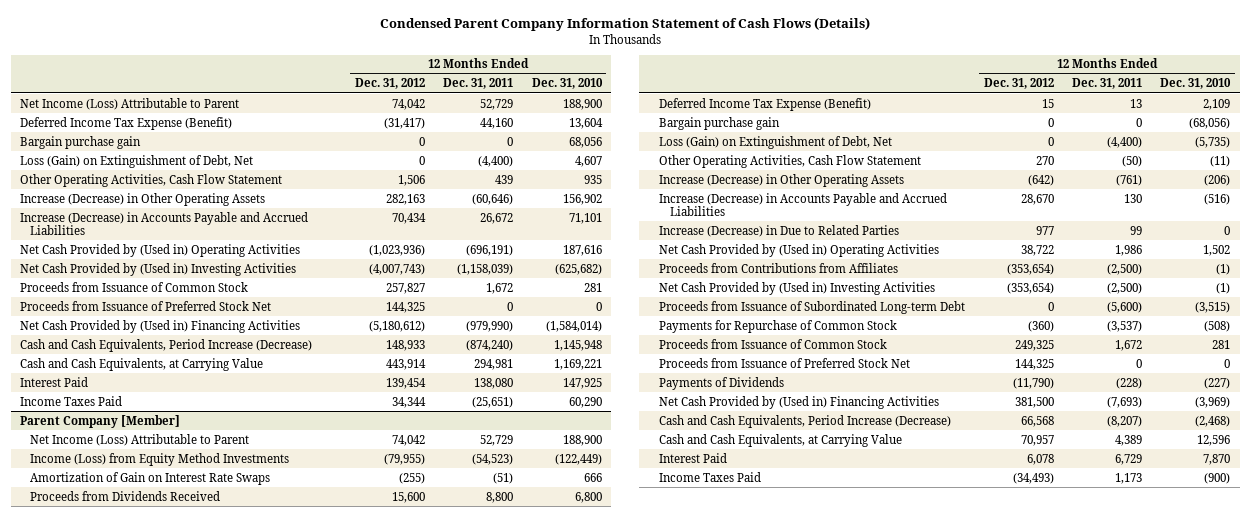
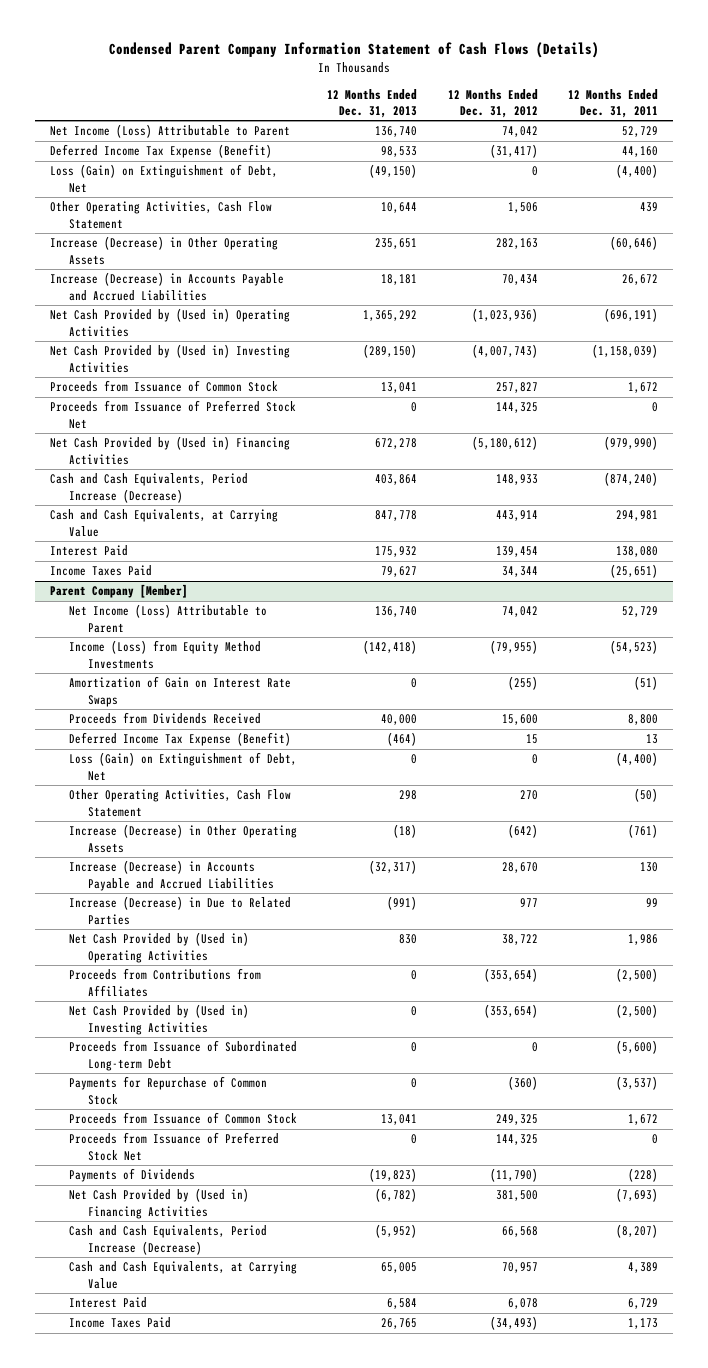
[531,78,603,90] Dec. 31, 2010 -> none
none -> [327,88,418,119] 12 Months Ended Dec. 31, 2013
[19,135,141,149] Bargain purchase gain -> none
[659,116,781,130] Bargain purchase gain -> none

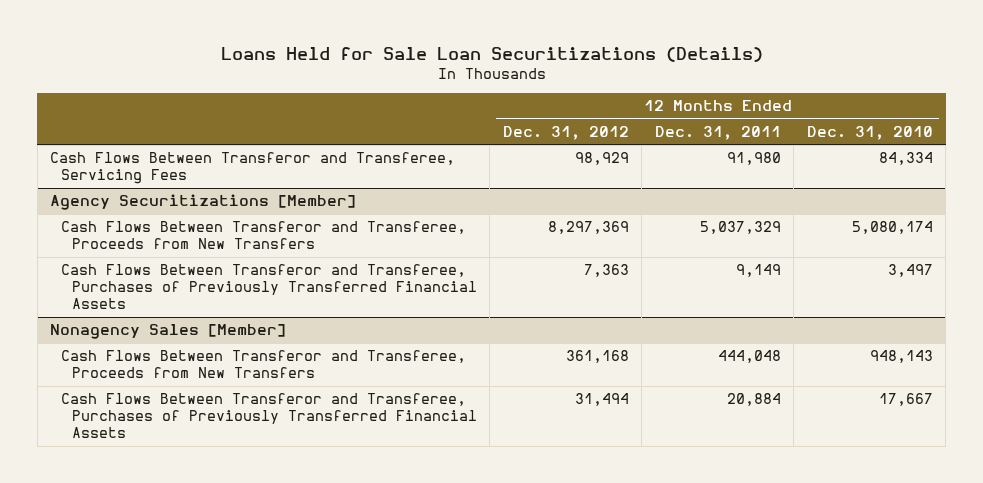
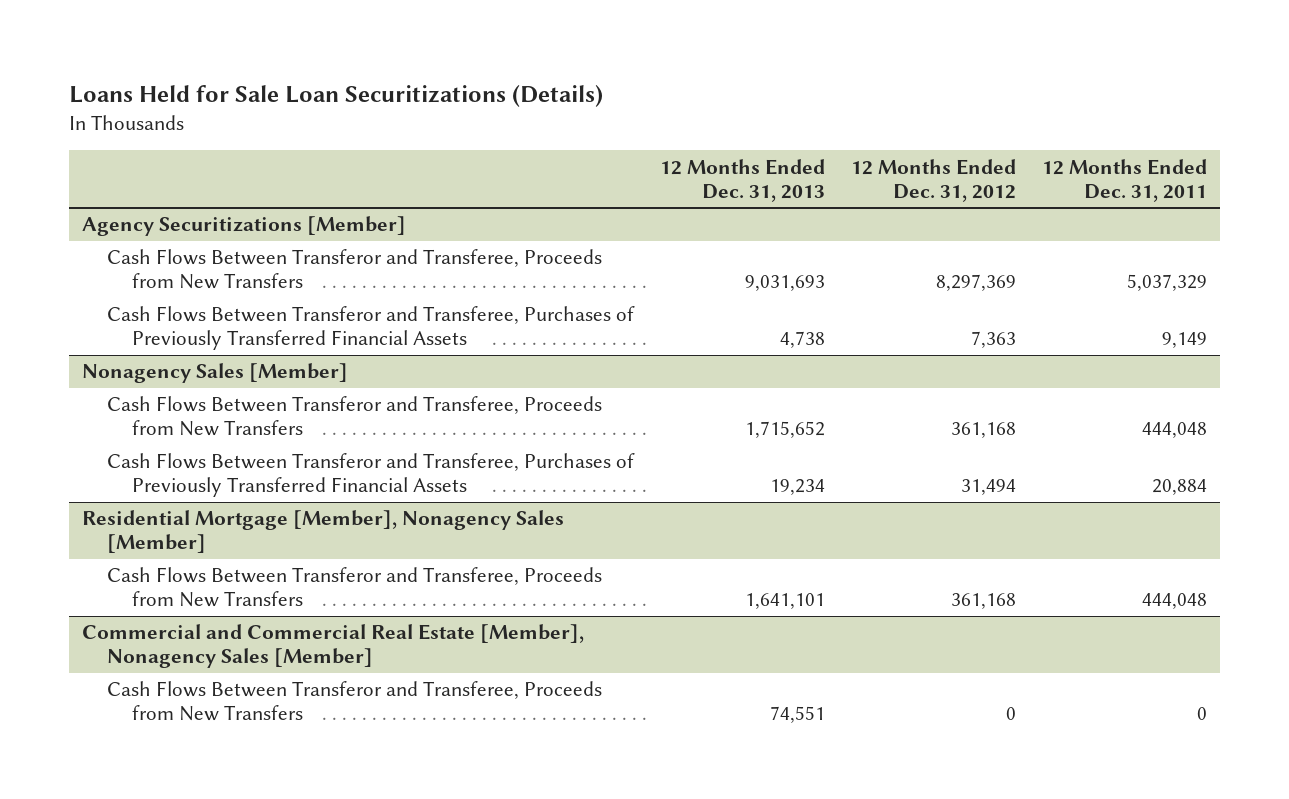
[806,125,933,140] Dec. 31, 2010 -> none
none -> [660,158,826,202] 12 Months Ended Dec. 31, 2013
[50,152,456,185] Cash Flows Between Transferor and Transferee, Servicing Fees -> none
none -> [82,510,565,554] Residential Mortgage [Member], Nonagency Sales [Member]
none -> [107,567,603,608] Cash Flows Between Transferor and Transferee, Proceeds from New Transfers
none -> [82,624,585,669] Commercial and Commercial Real Estate [Member], Nonagency Sales [Member]
none -> [107,681,603,722] Cash Flows Between Transferor and Transferee, Proceeds from New Transfers

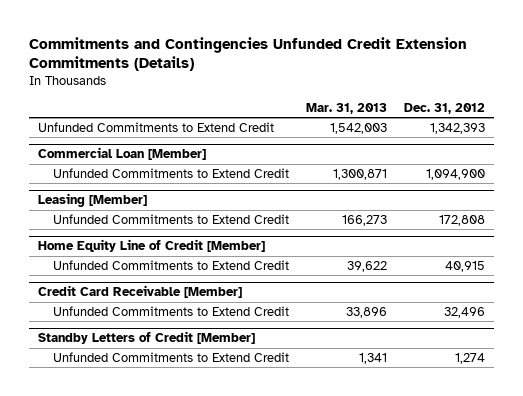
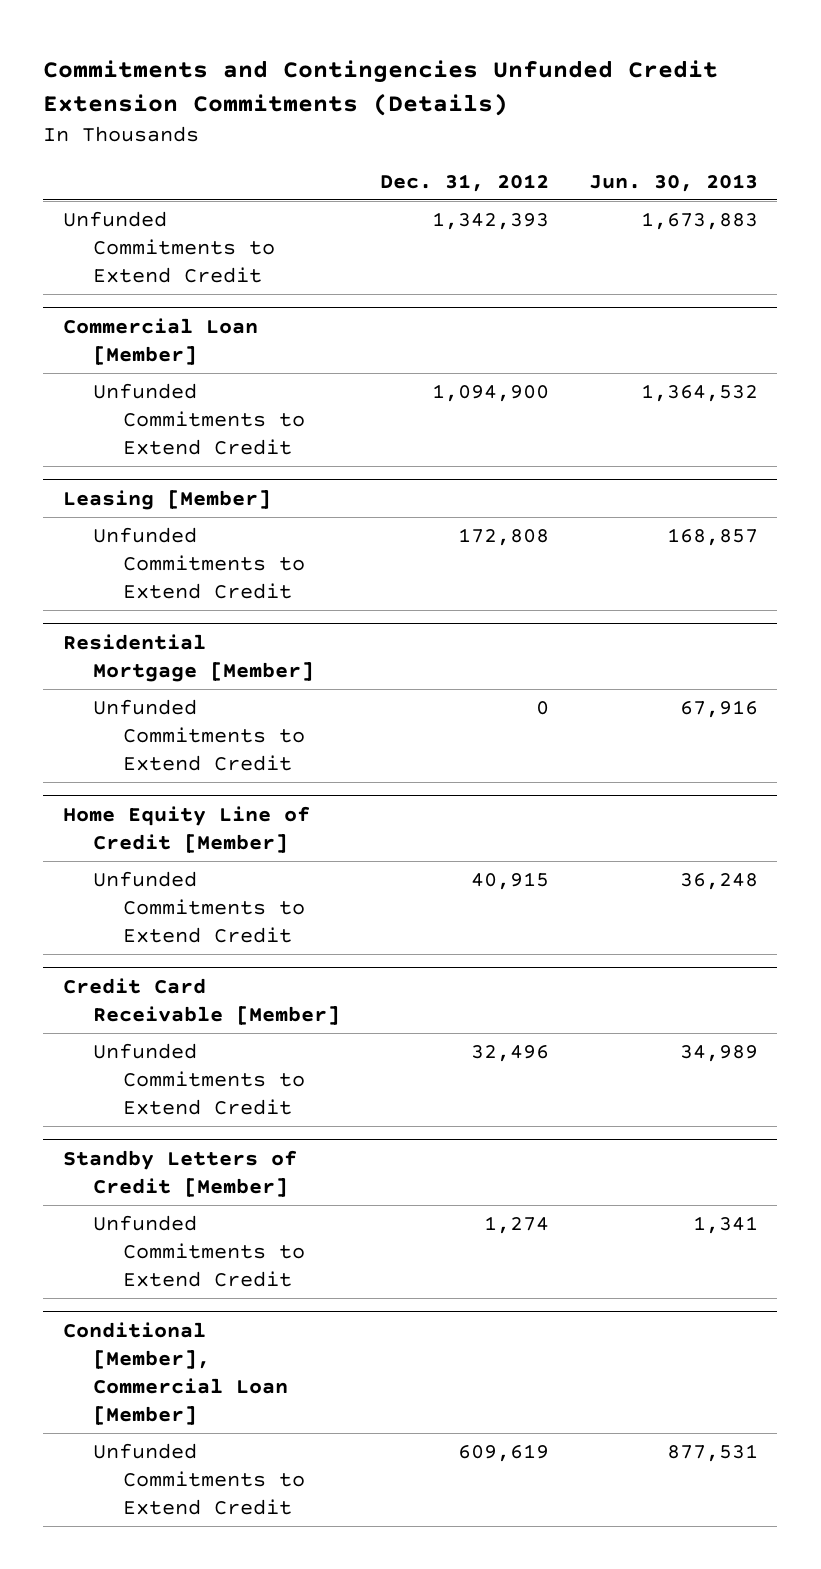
[306,102,388,114] Mar. 31, 2013 -> none
none -> [588,173,758,192] Jun. 30, 2013
none -> [63,634,315,682] Residential Mortgage [Member]
none -> [93,699,306,771] Unfunded Commitments to Extend Credit
none -> [63,1322,289,1425] Conditional [Member], Commercial Loan [Member]
none -> [93,1443,306,1515] Unfunded Commitments to Extend Credit

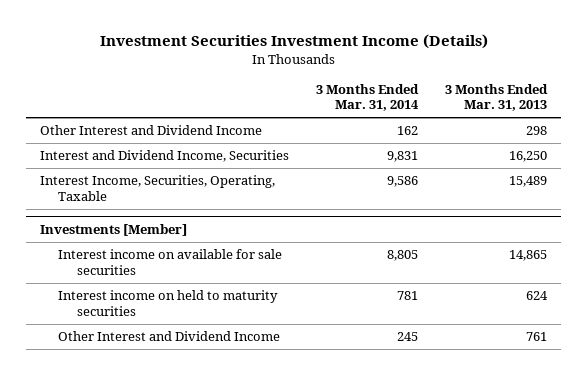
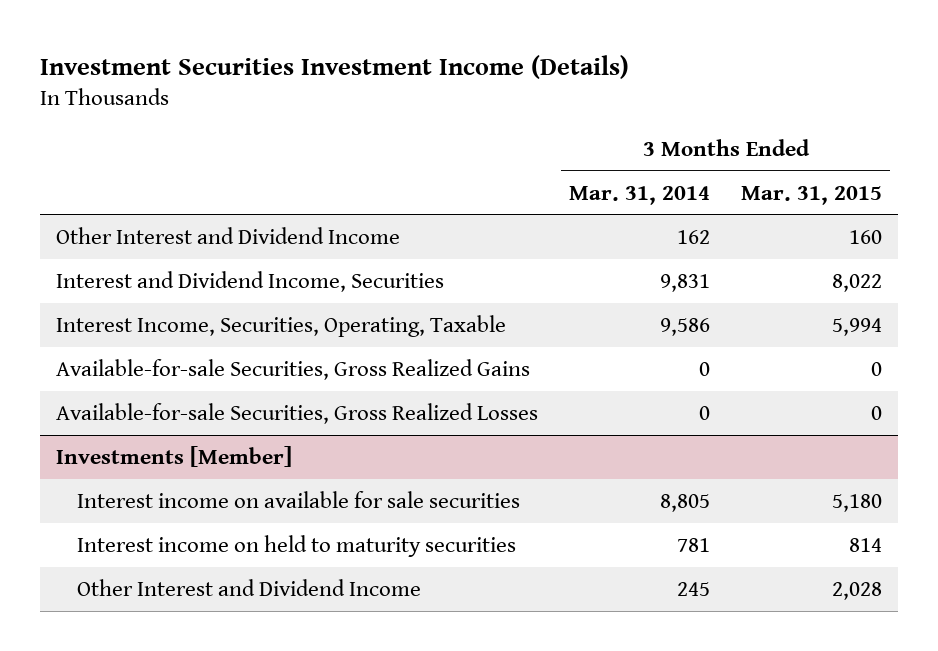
[445,83,549,112] 3 Months Ended Mar. 31, 2013 -> none
none -> [741,185,883,205] Mar. 31, 2015
none -> [55,358,530,380] Available-for-sale Securities, Gross Realized Gains
none -> [55,402,538,424] Available-for-sale Securities, Gross Realized Losses

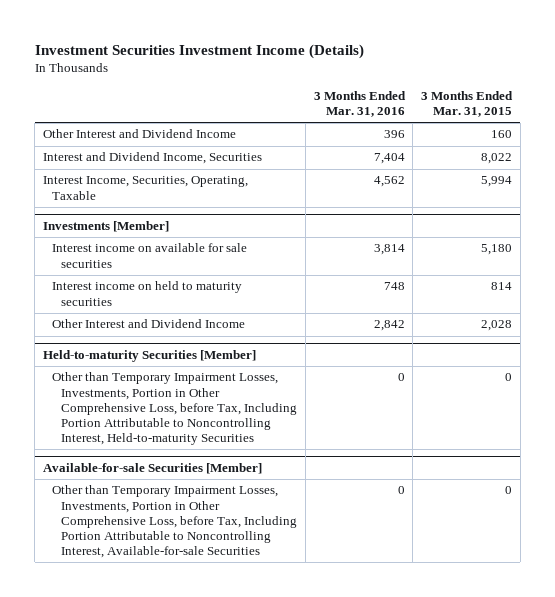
[568,185,710,205] Mar. 31, 2014 -> none
none -> [313,91,406,118] 3 Months Ended Mar. 31, 2016
[55,358,530,380] Available-for-sale Securities, Gross Realized Gains -> none
[55,402,538,424] Available-for-sale Securities, Gross Realized Losses -> none
none -> [42,350,256,363] Held-to-maturity Securities [Member]
none -> [51,372,298,445] Other than Temporary Impairment Losses, Investments, Portion in Other Comprehensive Loss, before Tax, Including Portion Attributable to Noncontrolling Interest, Held-to-maturity Securities
none -> [42,463,262,475] Available-for-sale Securities [Member]
none -> [51,485,298,558] Other than Temporary Impairment Losses, Investments, Portion in Other Comprehensive Loss, before Tax, Including Portion Attributable to Noncontrolling Interest, Available-for-sale Securities

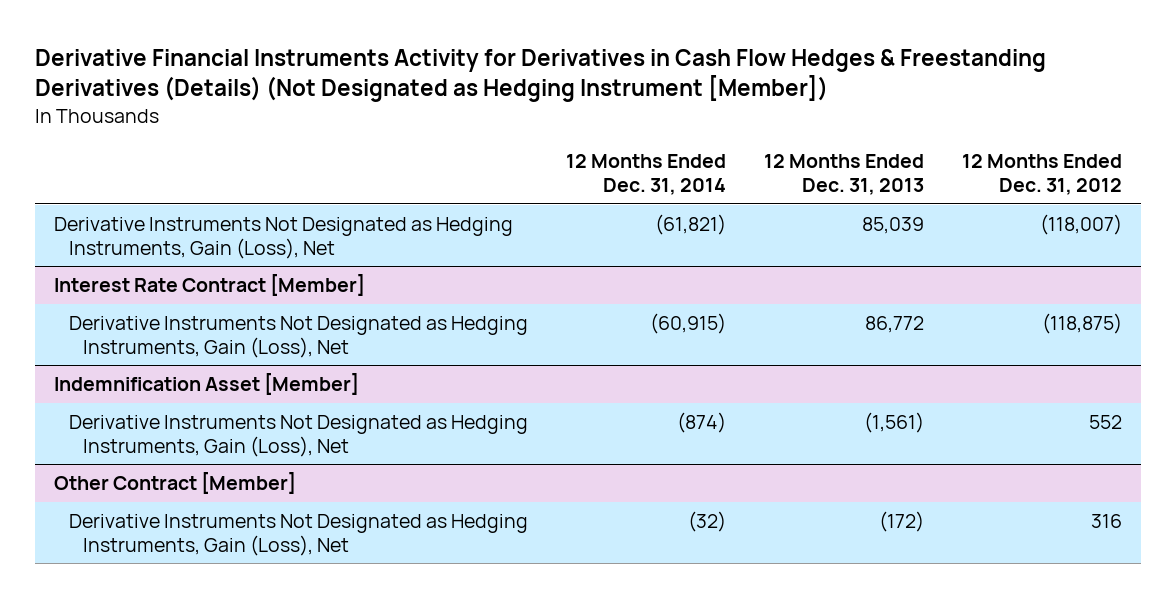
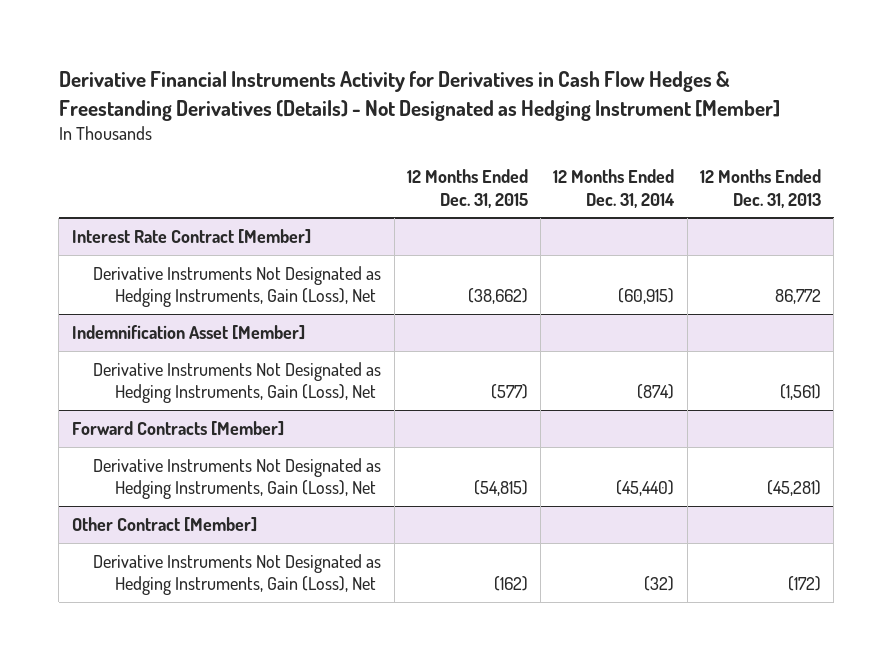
[35,48,1047,103] Derivative Financial Instruments Activity for Derivatives in Cash Flow Hedges & Freestanding Derivatives (Details) (Not Designated as Hedging Instrument [Member]) -> [58,71,780,121] Derivative Financial Instruments Activity for Derivatives in Cash Flow Hedges & Freestanding Derivatives (Details) - Not Designated as Hedging Instrument [Member]
[961,154,1122,195] 12 Months Ended Dec. 31, 2012 -> none
none -> [406,169,528,208] 12 Months Ended Dec. 31, 2015
[54,217,514,259] Derivative Instruments Not Designated as Hedging Instruments, Gain (Loss), Net -> none
none -> [71,420,284,436] Forward Contracts [Member]
none -> [93,457,382,500] Derivative Instruments Not Designated as Hedging Instruments, Gain (Loss), Net

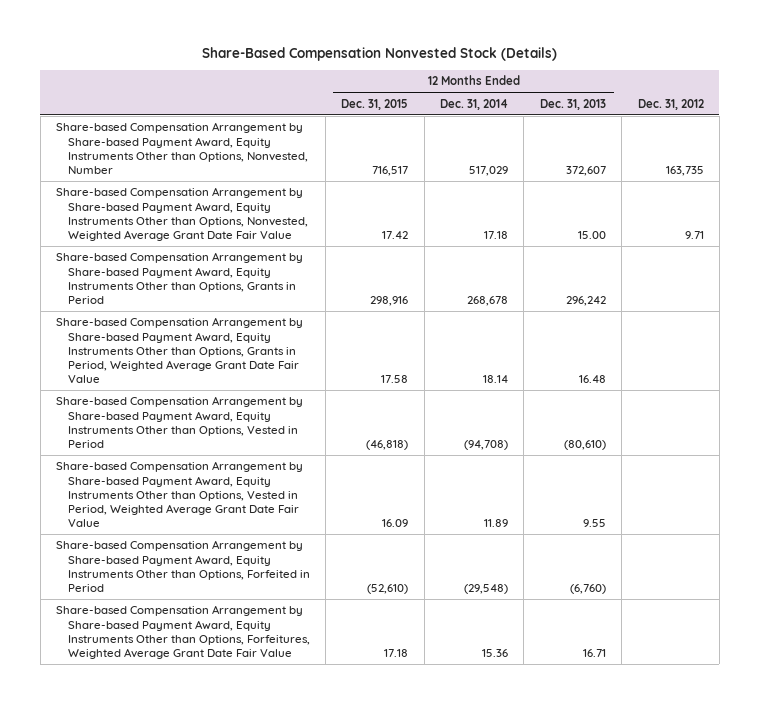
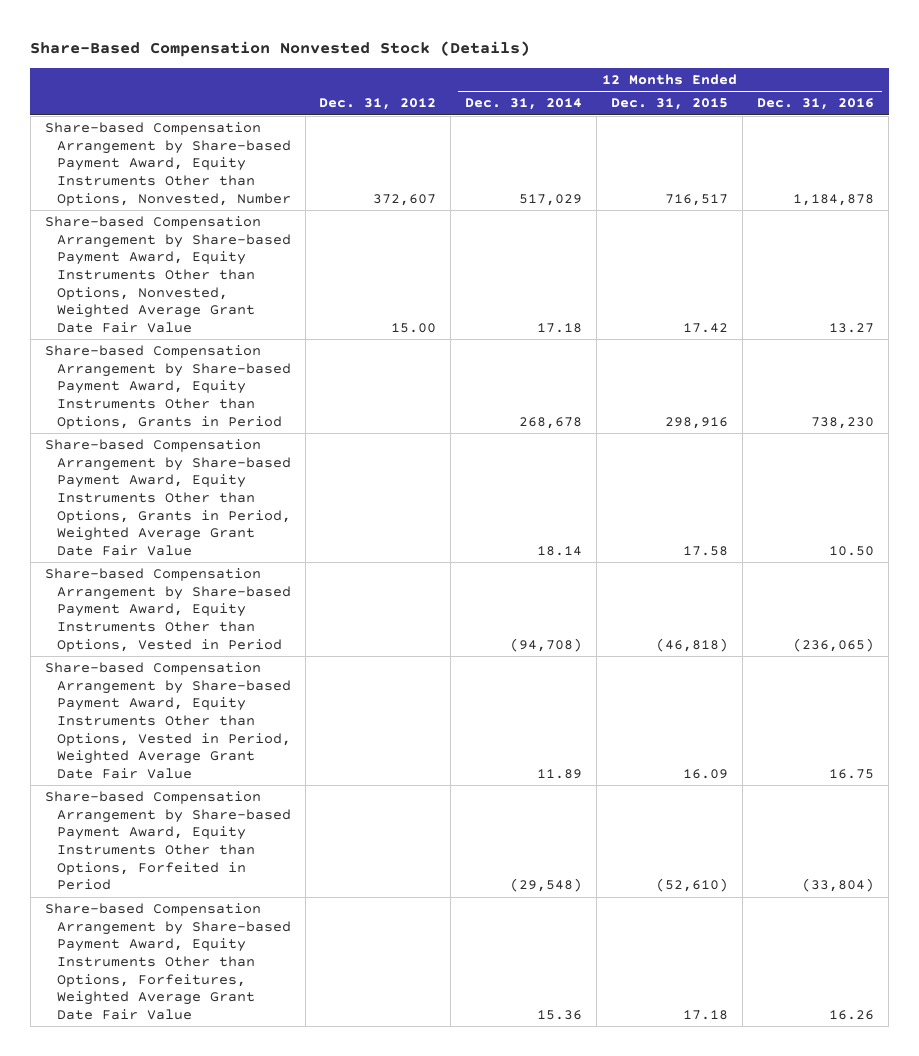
[539,98,606,110] Dec. 31, 2013 -> none
none -> [757,98,875,111] Dec. 31, 2016
[665,165,704,176] 163,735 -> [373,193,437,206] 372,607
[684,230,704,239] 9.71 -> [391,323,437,334] 15.00

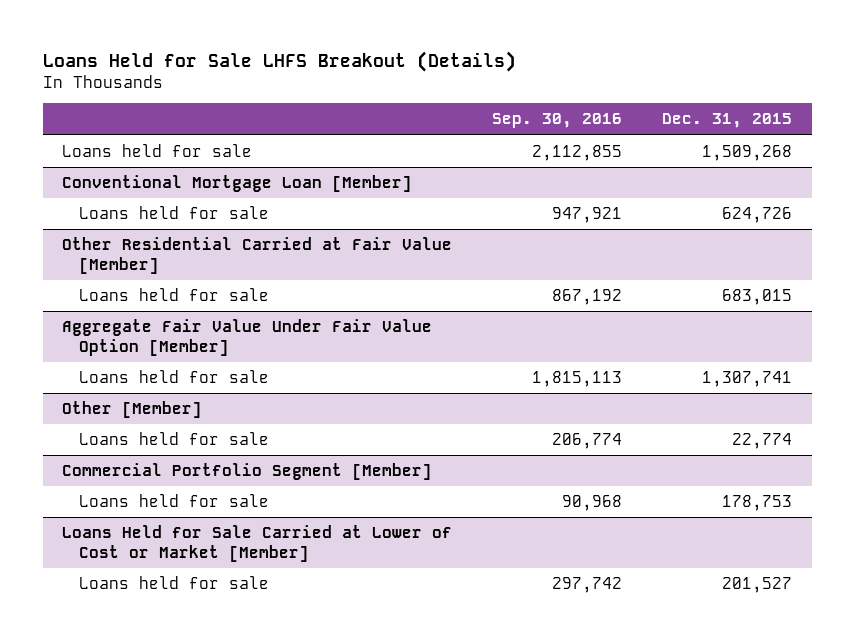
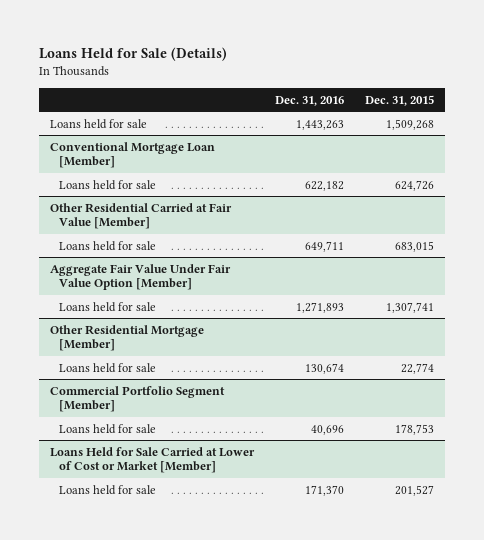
[42,50,516,72] Loans Held for Sale LHFS Breakout (Details) -> [38,47,227,62] Loans Held for Sale (Details)
[492,113,623,129] Sep. 30, 2016 -> none
none -> [274,95,344,106] Dec. 31, 2016
[62,400,203,418] Other [Member] -> [49,324,204,352] Other Residential Mortgage [Member]

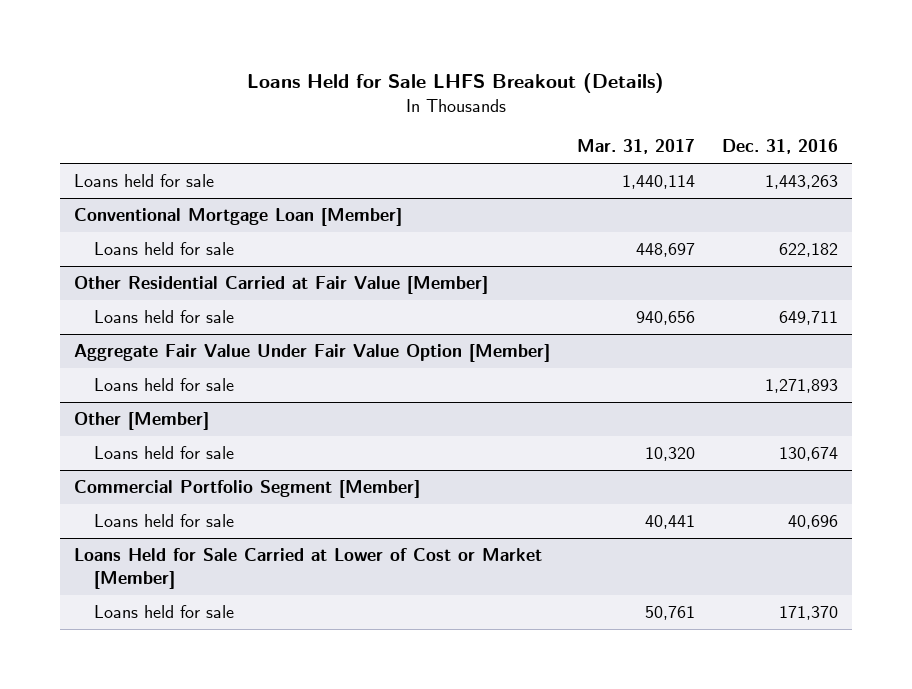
[38,47,227,62] Loans Held for Sale (Details) -> [247,72,665,93] Loans Held for Sale LHFS Breakout (Details)
[365,94,435,106] Dec. 31, 2015 -> none
none -> [577,139,696,155] Mar. 31, 2017
[49,324,204,352] Other Residential Mortgage [Member] -> [73,412,209,431] Other [Member]

